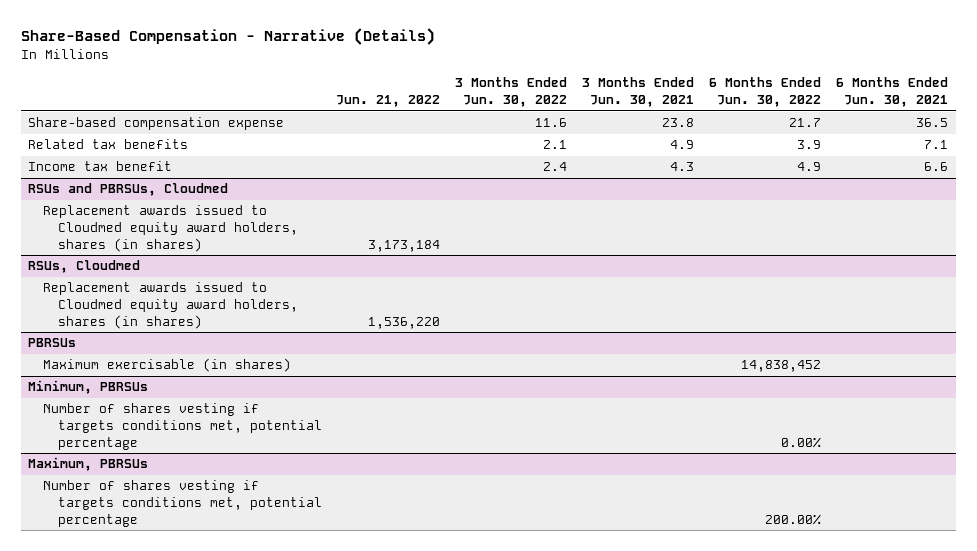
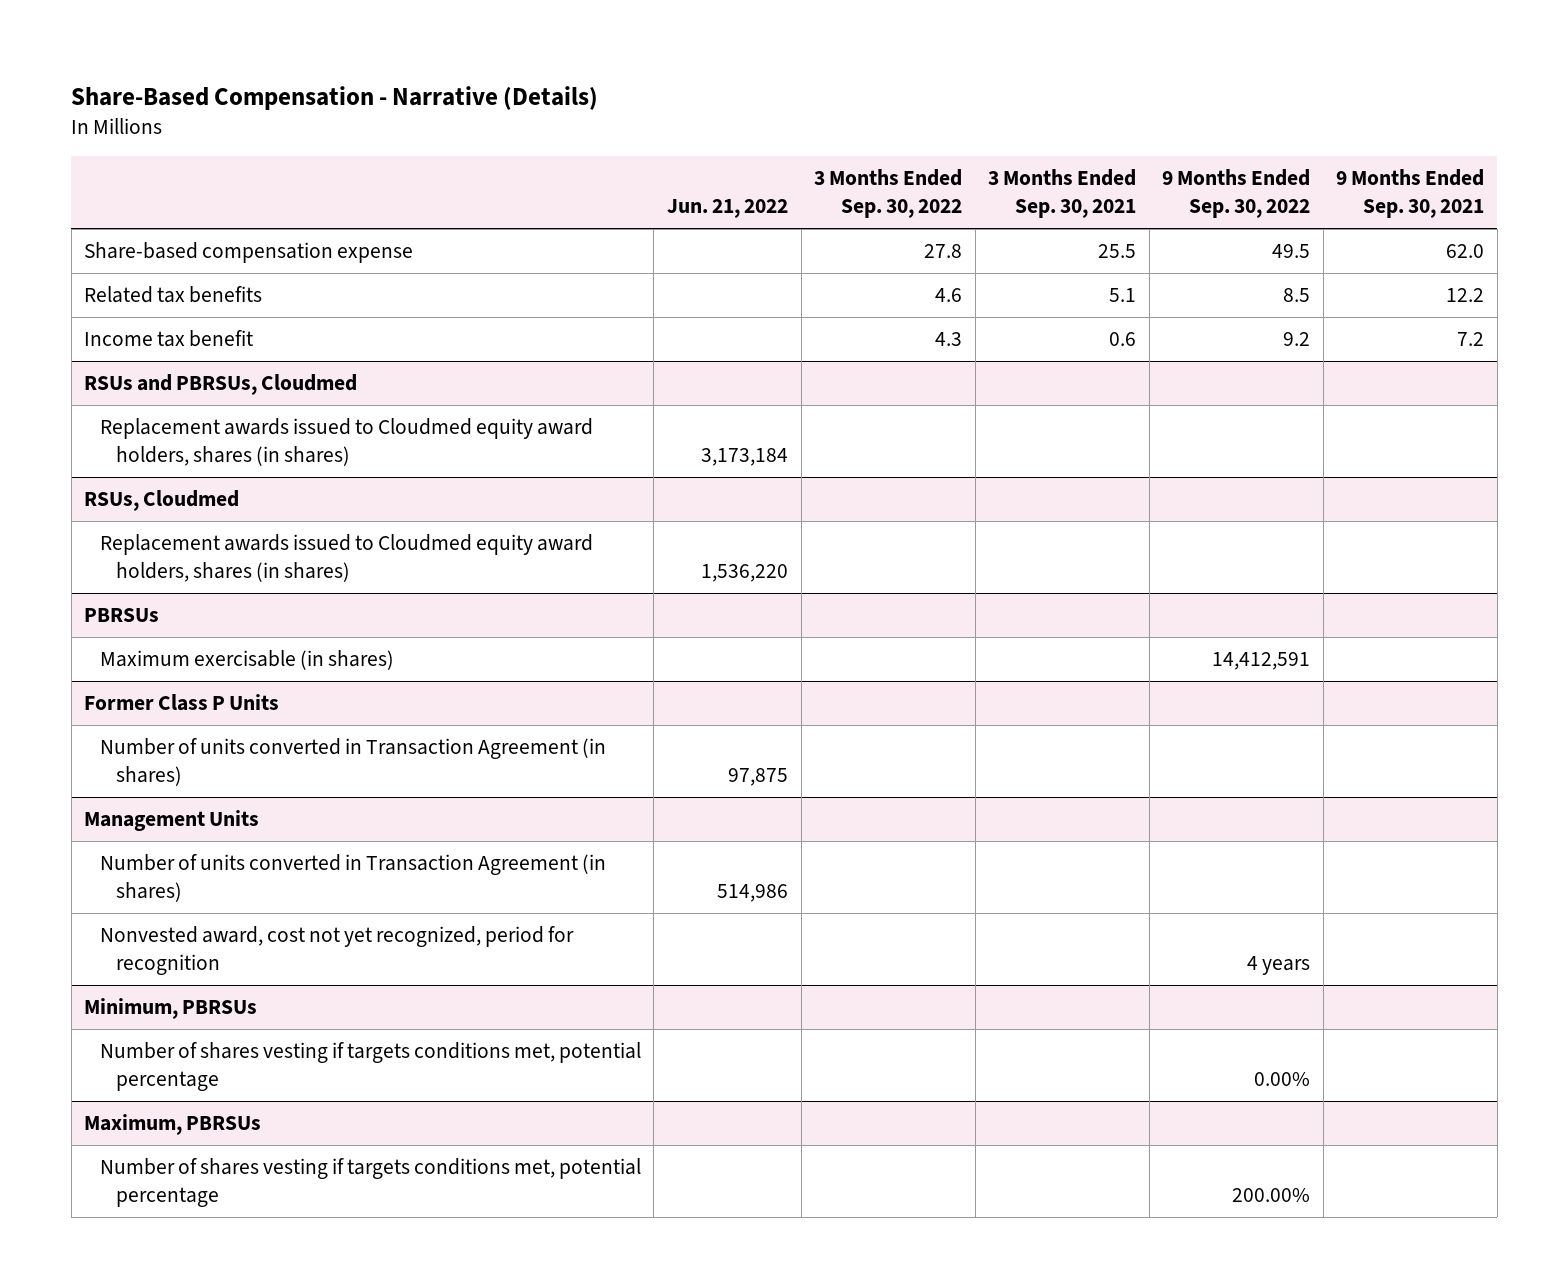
[455,77,568,108] 3 Months Ended Jun. 30, 2022 -> none
[582,77,695,108] 3 Months Ended Jun. 30, 2021 -> none
[709,77,822,108] 6 Months Ended Jun. 30, 2022 -> none
[836,77,949,108] 6 Months Ended Jun. 30, 2021 -> none
none -> [814,169,963,219] 3 Months Ended Sep. 30, 2022
none -> [988,169,1137,219] 3 Months Ended Sep. 30, 2021
none -> [1162,169,1311,219] 9 Months Ended Sep. 30, 2022
none -> [1336,169,1485,219] 9 Months Ended Sep. 30, 2021
none -> [84,694,280,712] Former Class P Units
none -> [99,738,606,787] Number of units converted in Transaction Agreement (in shares)
none -> [84,810,260,832] Management Units
none -> [99,854,606,903] Number of units converted in Transaction Agreement (in shares)
none -> [99,926,574,976] Nonvested award, cost not yet recognized, period for recognition

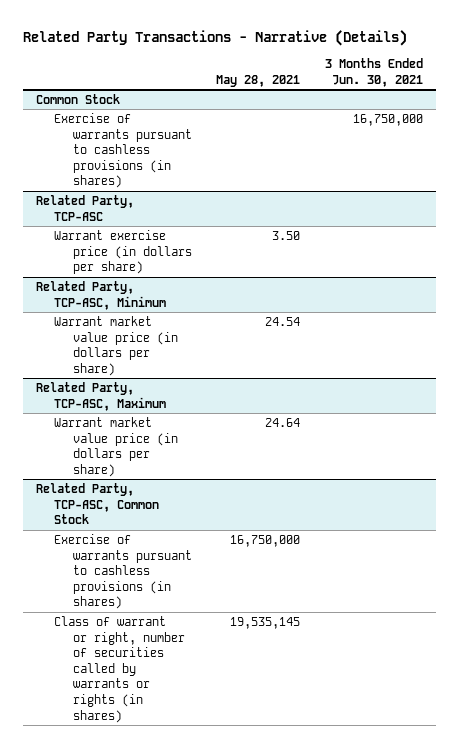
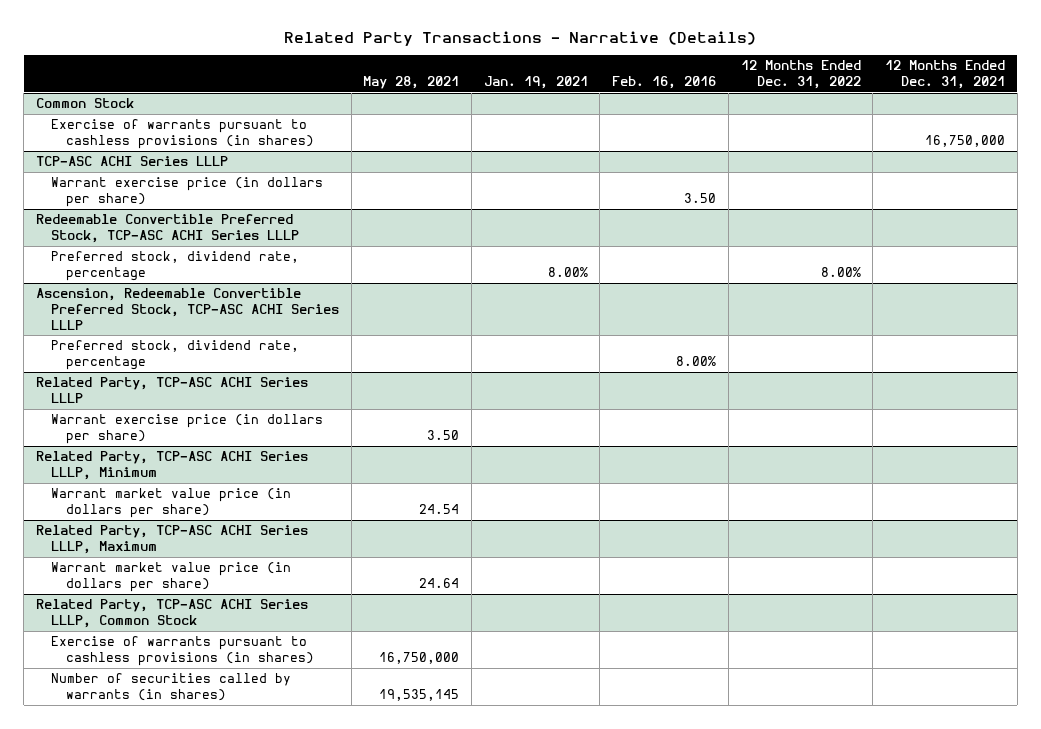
[325,58,424,87] 3 Months Ended Jun. 30, 2021 -> none
none -> [483,76,588,90] Jan. 19, 2021
none -> [612,76,717,90] Feb. 16, 2016
none -> [740,60,861,90] 12 Months Ended Dec. 31, 2022
none -> [885,60,1006,90] 12 Months Ended Dec. 31, 2021
none -> [35,156,228,167] TCP-ASC ACHI Series LLLP
none -> [50,177,323,207] Warrant exercise price (in dollars per share)
none -> [35,214,299,243] Redeemable Convertible Preferred Stock, TCP-ASC ACHI Series LLLP
none -> [50,251,299,281] Preferred stock, dividend rate, percentage
none -> [35,288,339,330] Ascension, Redeemable Convertible Preferred Stock, TCP-ASC ACHI Series LLLP
none -> [50,340,299,370] Preferred stock, dividend rate, percentage
[35,194,134,221] Related Party, TCP-ASC -> [35,377,308,403] Related Party, TCP-ASC ACHI Series LLLP
[35,280,167,310] Related Party, TCP-ASC, Minimum -> [35,451,308,480] Related Party, TCP-ASC ACHI Series LLLP, Minimum
[35,381,167,411] Related Party, TCP-ASC, Maximum -> [35,525,308,554] Related Party, TCP-ASC ACHI Series LLLP, Maximum
[35,482,160,525] Related Party, TCP-ASC, Common Stock -> [35,599,308,628] Related Party, TCP-ASC ACHI Series LLLP, Common Stock
[54,615,185,723] Class of warrant or right, number of securities called by warrants or rights (in shares) -> [50,673,291,701] Number of securities called by warrants (in shares)

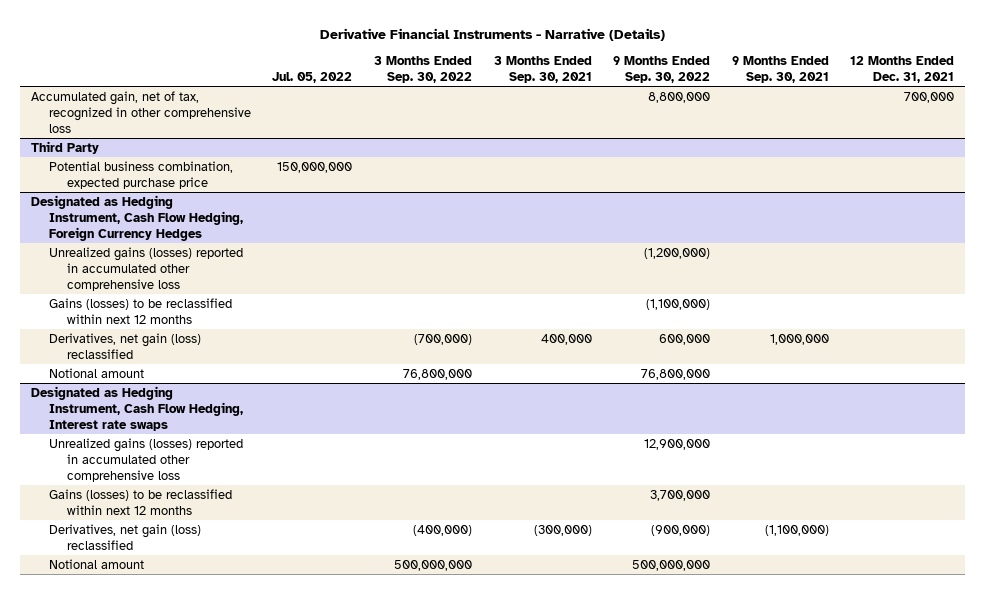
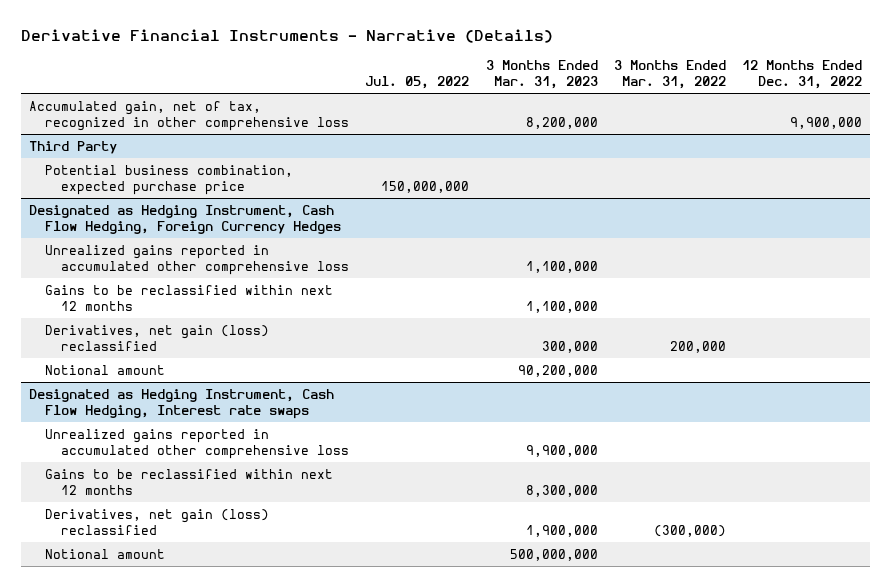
[373,56,472,83] 3 Months Ended Sep. 30, 2022 -> none
[493,56,592,83] 3 Months Ended Sep. 30, 2021 -> none
[613,56,711,83] 9 Months Ended Sep. 30, 2022 -> none
[731,56,829,83] 9 Months Ended Sep. 30, 2021 -> none
[850,56,955,83] 12 Months Ended Dec. 31, 2021 -> none
none -> [485,60,598,89] 3 Months Ended Mar. 31, 2023
none -> [613,60,726,89] 3 Months Ended Mar. 31, 2022
none -> [742,60,863,89] 12 Months Ended Dec. 31, 2022
[48,246,243,291] Unrealized gains (losses) reported in accumulated other comprehensive loss -> [44,245,349,275] Unrealized gains reported in accumulated other comprehensive loss
[48,297,232,324] Gains (losses) to be reclassified within next 12 months -> [44,285,333,311] Gains to be reclassified within next 12 months
[48,437,243,482] Unrealized gains (losses) reported in accumulated other comprehensive loss -> [44,429,349,459] Unrealized gains reported in accumulated other comprehensive loss
[48,488,232,515] Gains (losses) to be reclassified within next 12 months -> [44,469,333,495] Gains to be reclassified within next 12 months

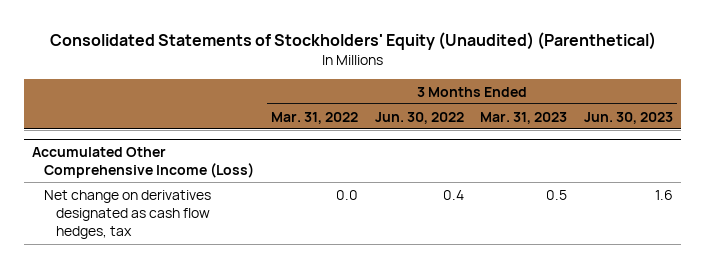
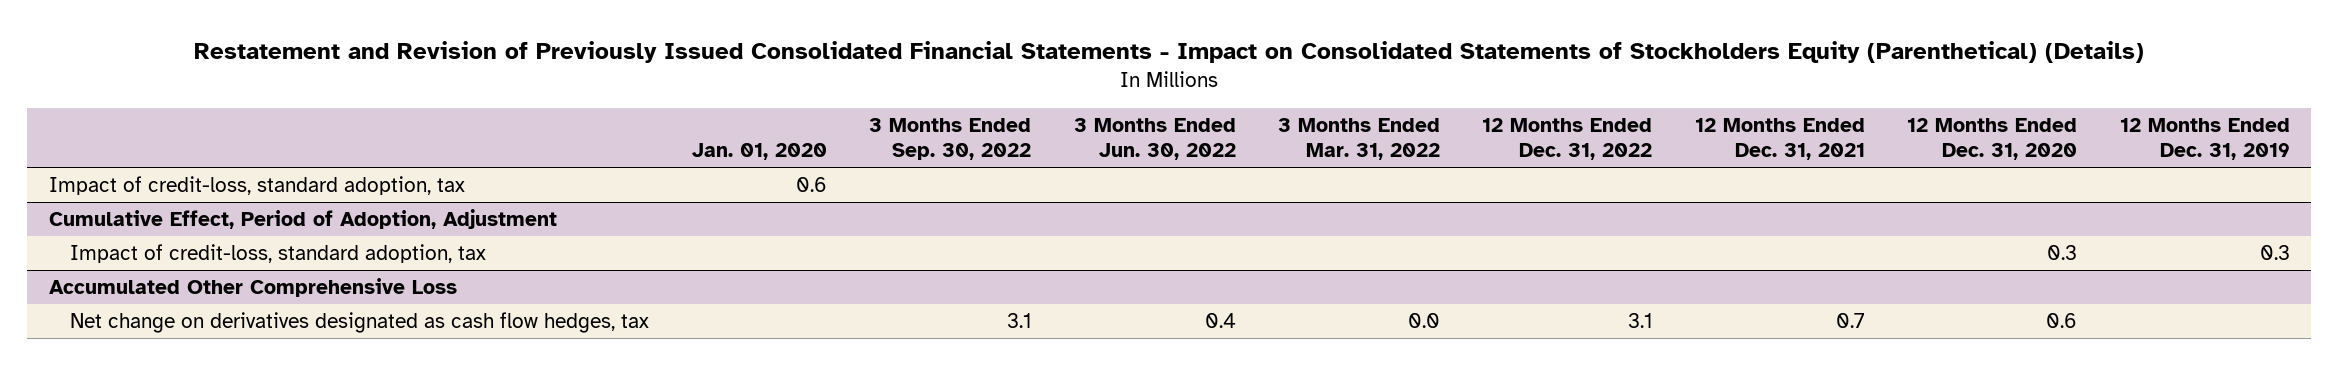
[49,31,656,50] Consolidated Statements of Stockholders' Equity (Unaudited) (Parenthetical) -> [194,41,2145,64] Restatement and Revision of Previously Issued Consolidated Financial Statements - Impact on Consolidated Statements of Stockholders Equity (Parenthetical) (Details)
[480,111,568,124] Mar. 31, 2023 -> none
[584,111,674,124] Jun. 30, 2023 -> none
none -> [691,143,827,161] Jan. 01, 2020
none -> [869,117,1032,161] 3 Months Ended Sep. 30, 2022
none -> [1482,117,1653,161] 12 Months Ended Dec. 31, 2022
none -> [1694,117,1865,161] 12 Months Ended Dec. 31, 2021
none -> [1907,117,2078,161] 12 Months Ended Dec. 31, 2020
none -> [2119,117,2290,161] 12 Months Ended Dec. 31, 2019
none -> [48,175,465,195] Impact of credit-loss, standard adoption, tax
none -> [48,208,557,229] Cumulative Effect, Period of Adoption, Adjustment
none -> [70,243,487,263] Impact of credit-loss, standard adoption, tax
[32,146,255,179] Accumulated Other Comprehensive Income (Loss) -> [48,277,457,297] Accumulated Other Comprehensive Loss

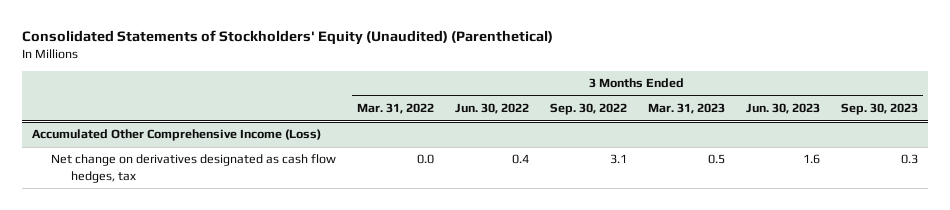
[194,41,2145,64] Restatement and Revision of Previously Issued Consolidated Financial Statements - Impact on Consolidated Statements of Stockholders Equity (Parenthetical) (Details) -> [21,30,553,46] Consolidated Statements of Stockholders' Equity (Unaudited) (Parenthetical)
[691,143,827,161] Jan. 01, 2020 -> none
[1482,117,1653,161] 12 Months Ended Dec. 31, 2022 -> none
[1694,117,1865,161] 12 Months Ended Dec. 31, 2021 -> none
[1907,117,2078,161] 12 Months Ended Dec. 31, 2020 -> none
[2119,117,2290,161] 12 Months Ended Dec. 31, 2019 -> none
none -> [647,103,725,115] Mar. 31, 2023
none -> [745,103,820,115] Jun. 30, 2023
none -> [840,103,918,116] Sep. 30, 2023
[48,175,465,195] Impact of credit-loss, standard adoption, tax -> none
[48,208,557,229] Cumulative Effect, Period of Adoption, Adjustment -> none
[70,243,487,263] Impact of credit-loss, standard adoption, tax -> none
[48,277,457,297] Accumulated Other Comprehensive Loss -> [31,129,321,142] Accumulated Other Comprehensive Income (Loss)

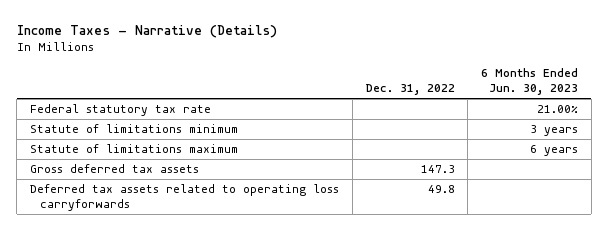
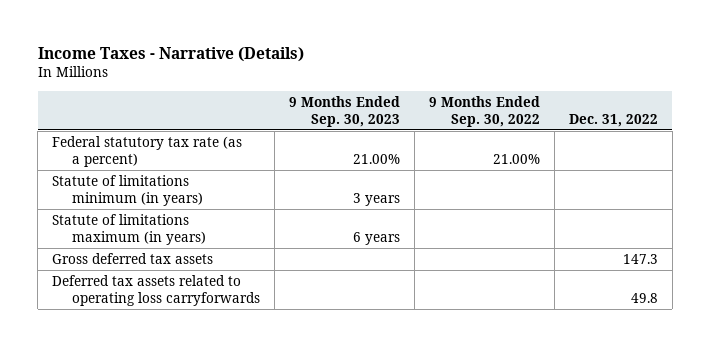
[481,68,579,96] 6 Months Ended Jun. 30, 2023 -> none
none -> [289,95,401,127] 9 Months Ended Sep. 30, 2023
none -> [428,95,540,127] 9 Months Ended Sep. 30, 2022
[29,104,211,117] Federal statutory tax rate -> [52,135,243,167] Federal statutory tax rate (as a percent)
[29,124,238,134] Statute of limitations minimum -> [52,174,204,206] Statute of limitations minimum (in years)
[29,144,238,154] Statute of limitations maximum -> [52,213,207,245] Statute of limitations maximum (in years)

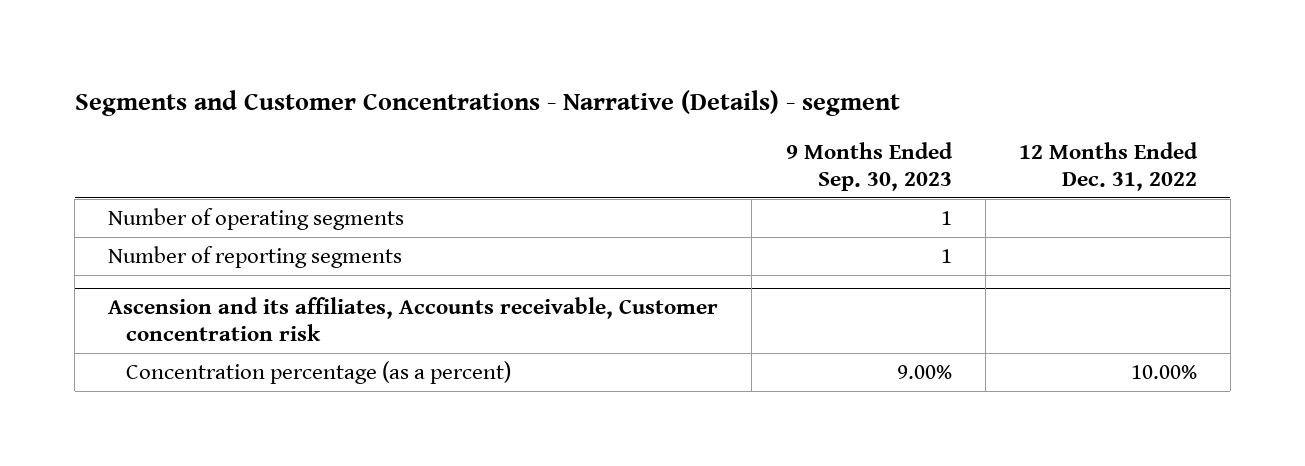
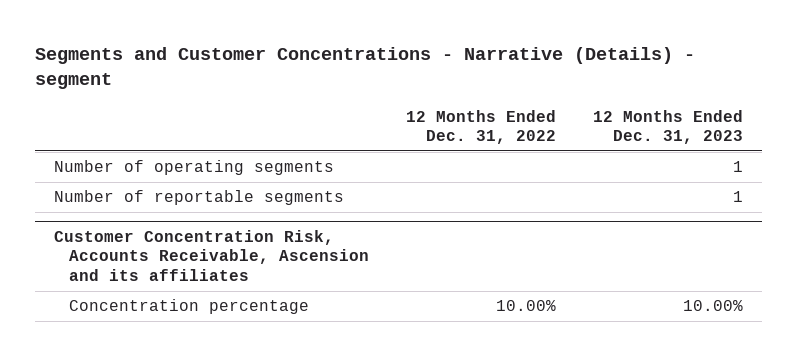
[785,142,953,191] 9 Months Ended Sep. 30, 2023 -> none
none -> [593,109,744,145] 12 Months Ended Dec. 31, 2023
[108,246,403,269] Number of reporting segments -> [54,190,345,206] Number of reportable segments
[108,297,719,341] Ascension and its affiliates, Accounts receivable, Customer concentration risk -> [54,229,370,281] Customer Concentration Risk, Accounts Receivable, Ascension and its affiliates
[126,361,512,385] Concentration percentage (as a percent) -> [69,299,310,315] Concentration percentage

